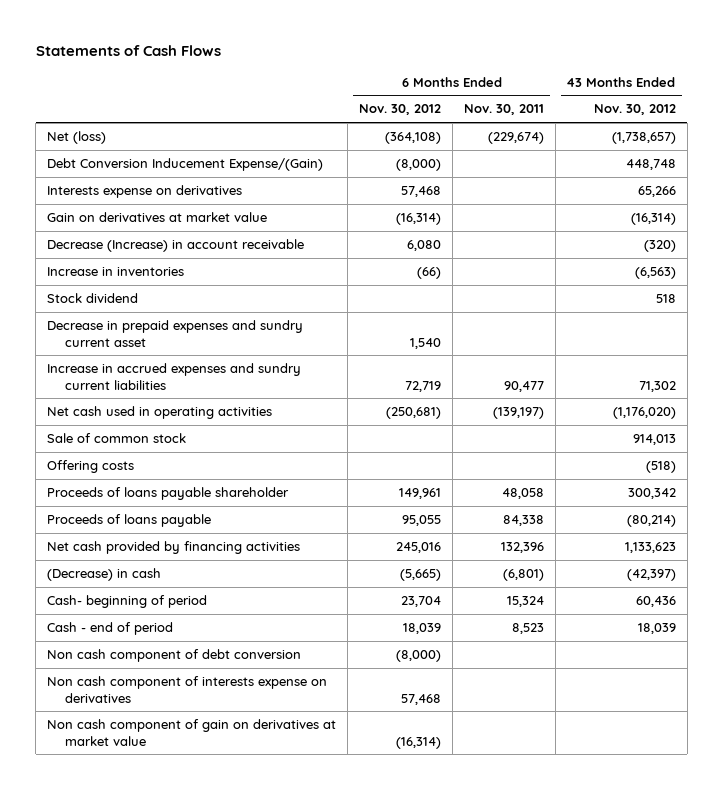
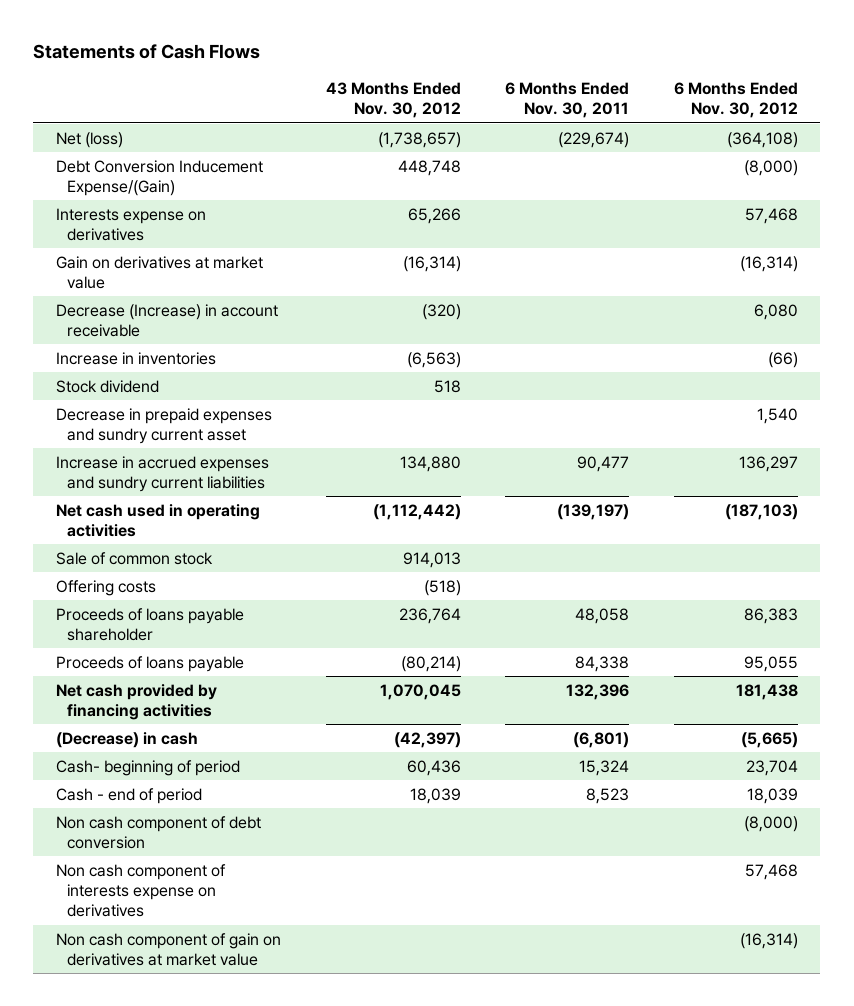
[405,380,442,392] 72,719 -> [738,455,798,472] 136,297
[638,380,676,392] 71,302 -> [399,455,461,472] 134,880
[386,406,442,419] (250,681) -> [724,503,798,520] (187,103)
[612,406,676,419] (1,176,020) -> [372,503,461,520] (1,112,442)
[399,487,442,499] 149,961 -> [743,607,798,624] 86,383
[627,487,676,499] 300,342 -> [398,607,461,624] 236,764
[396,541,442,553] 245,016 -> [735,683,798,700] 181,438
[624,541,676,553] 1,133,623 -> [379,683,461,700] 1,070,045

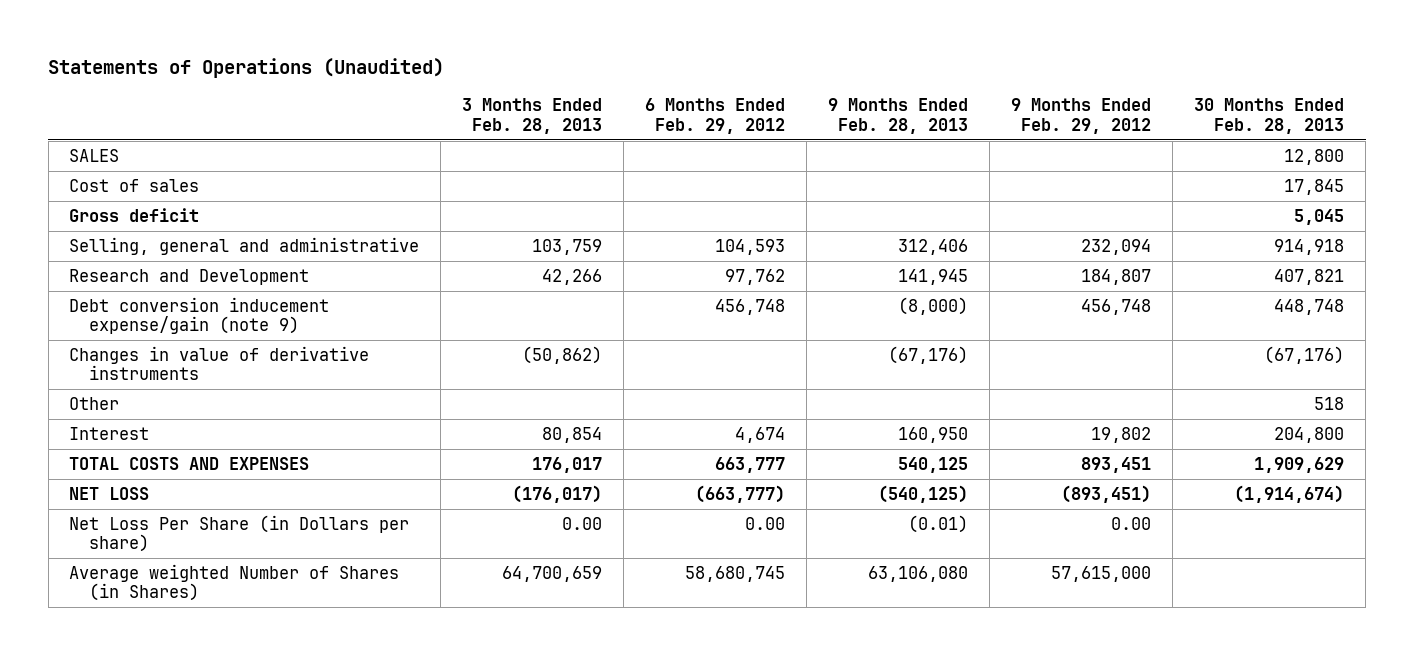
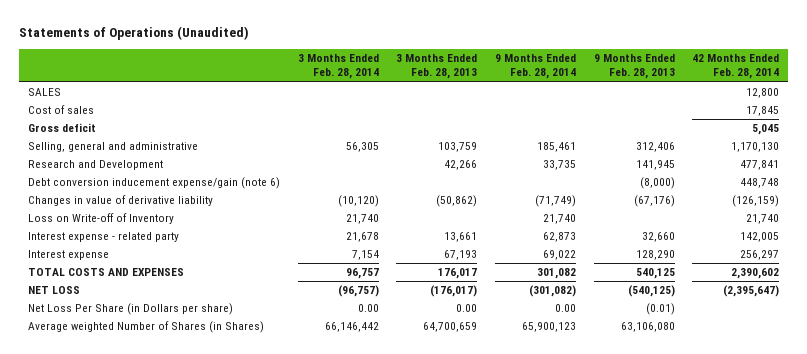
[645,98,786,134] 6 Months Ended Feb. 29, 2012 -> none
[1011,98,1152,134] 9 Months Ended Feb. 29, 2012 -> none
[1194,98,1345,134] 30 Months Ended Feb. 28, 2013 -> none
none -> [297,54,379,80] 3 Months Ended Feb. 28, 2014
none -> [495,54,577,80] 9 Months Ended Feb. 28, 2014
none -> [692,54,780,80] 42 Months Ended Feb. 28, 2014
[69,397,120,411] Other -> none
[69,297,330,335] Debt conversion inducement expense/gain (note 9) -> [28,177,281,190] Debt conversion inducement expense/gain (note 6)
[69,346,370,381] Changes in value of derivative instruments -> [28,195,214,207] Changes in value of derivative liability
none -> [28,213,175,225] Loss on Write-off of Inventory
none -> [28,232,180,243] Interest expense - related party
[69,427,150,441] Interest -> [28,250,110,261] Interest expense
[542,427,603,444] 80,854 -> [444,250,478,261] 67,193
[898,427,969,444] 160,950 -> [635,250,675,261] 128,290

